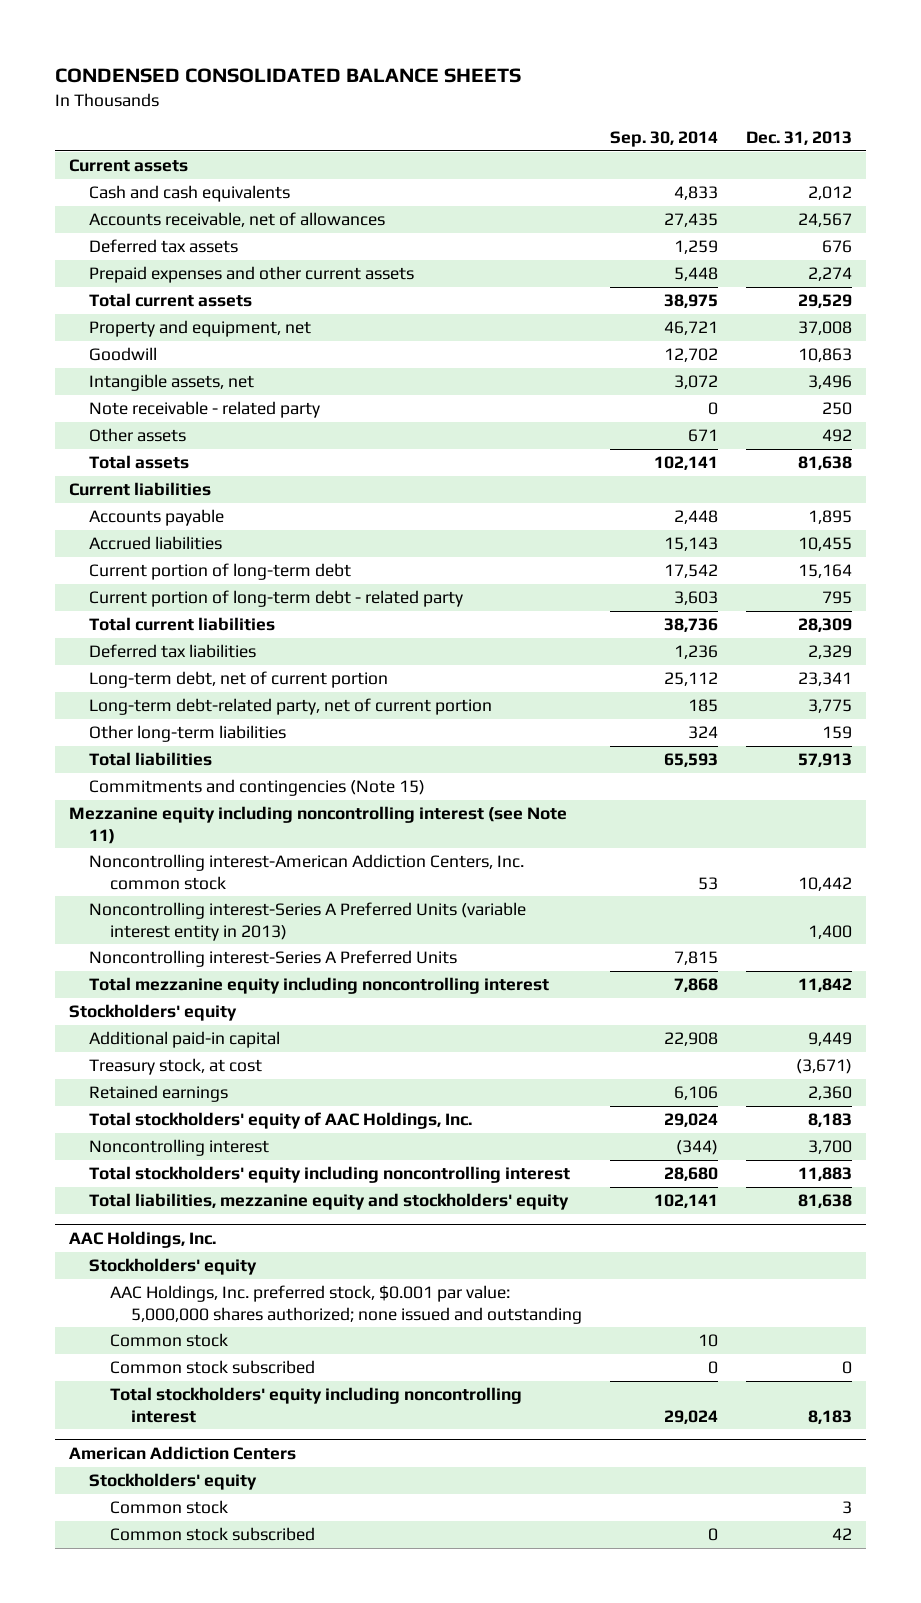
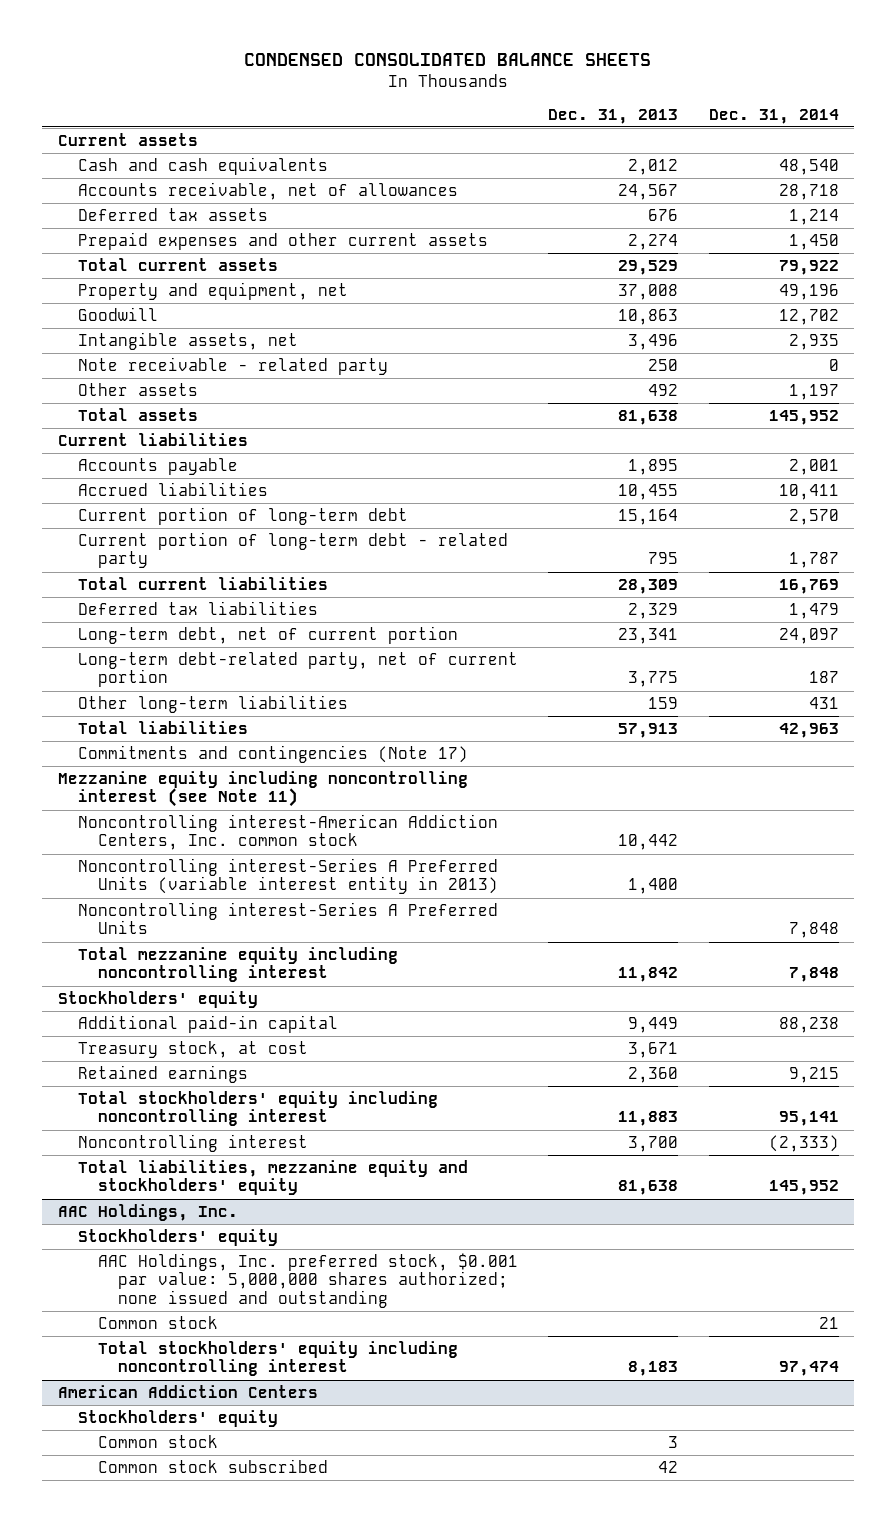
[609,131,718,148] Sep. 30, 2014 -> none
none -> [708,108,839,124] Dec. 31, 2014
[89,779,426,797] Commitments and contingencies (Note 15) -> [77,744,468,763] Commitments and contingencies (Note 17)
[796,1059,853,1075] (3,671) -> [628,1041,679,1058] 3,671
[89,1112,473,1130] Total stockholders' equity of AAC Holdings, Inc. -> none
[89,1139,270,1157] Noncontrolling interest -> [77,1133,308,1152] Noncontrolling interest
[109,1360,315,1375] Common stock subscribed -> none

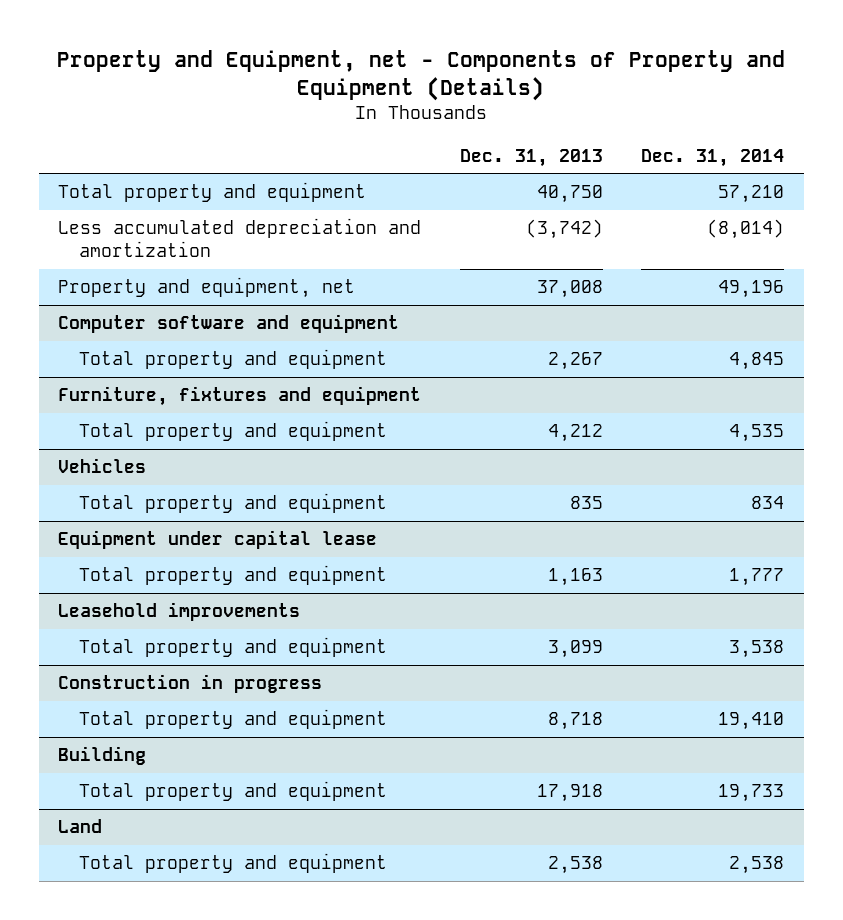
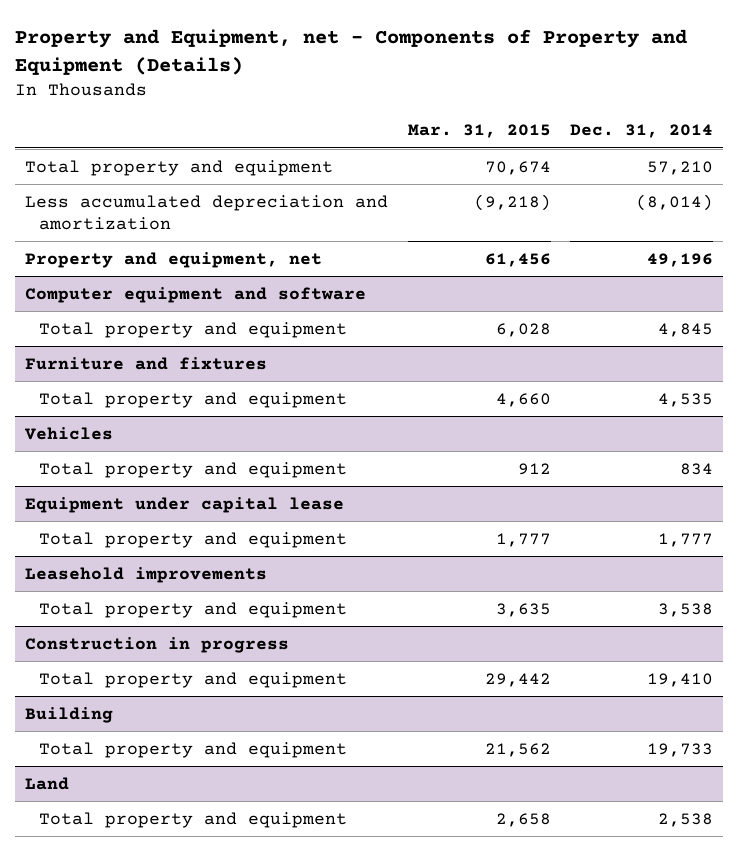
[459,148,603,167] Dec. 31, 2013 -> none
none -> [407,124,551,139] Mar. 31, 2015
[58,314,400,334] Computer software and equipment -> [25,286,367,303] Computer equipment and software
[58,386,422,407] Furniture, fixtures and equipment -> [25,356,268,370] Furniture and fixtures

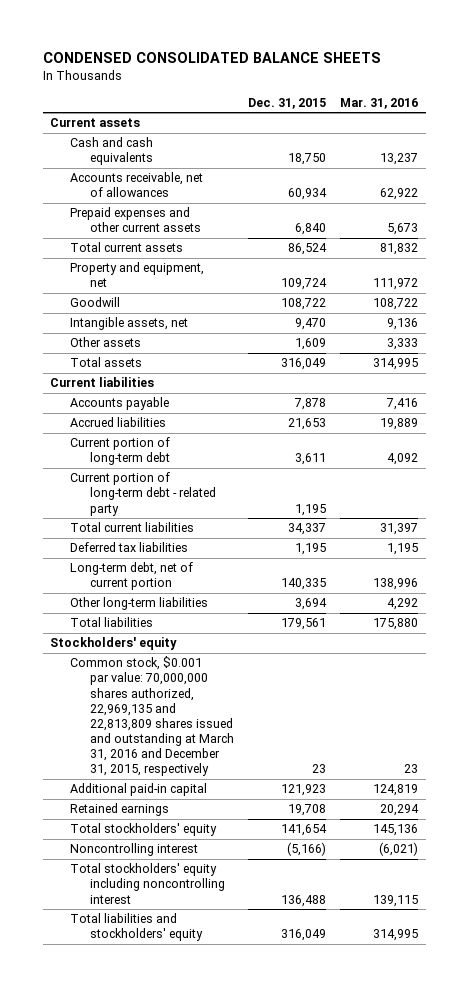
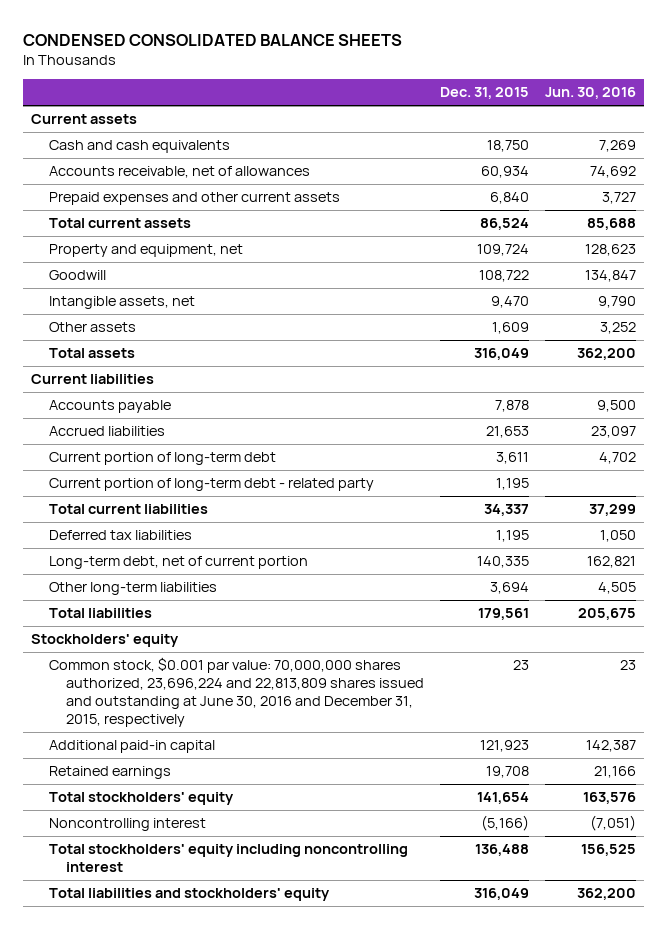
[340,97,419,109] Mar. 31, 2016 -> none
none -> [545,87,637,100] Jun. 30, 2016
[70,656,235,777] Common stock, $0.001 par value: 70,000,000 shares authorized, 22,969,135 and 22,813,809 shares issued and outstanding at March 31, 2016 and December 31, 2015, respectively -> [48,657,425,727] Common stock, $0.001 par value: 70,000,000 shares authorized, 23,696,224 and 22,813,809 shares issued and outstanding at June 30, 2016 and December 31, 2015, respectively

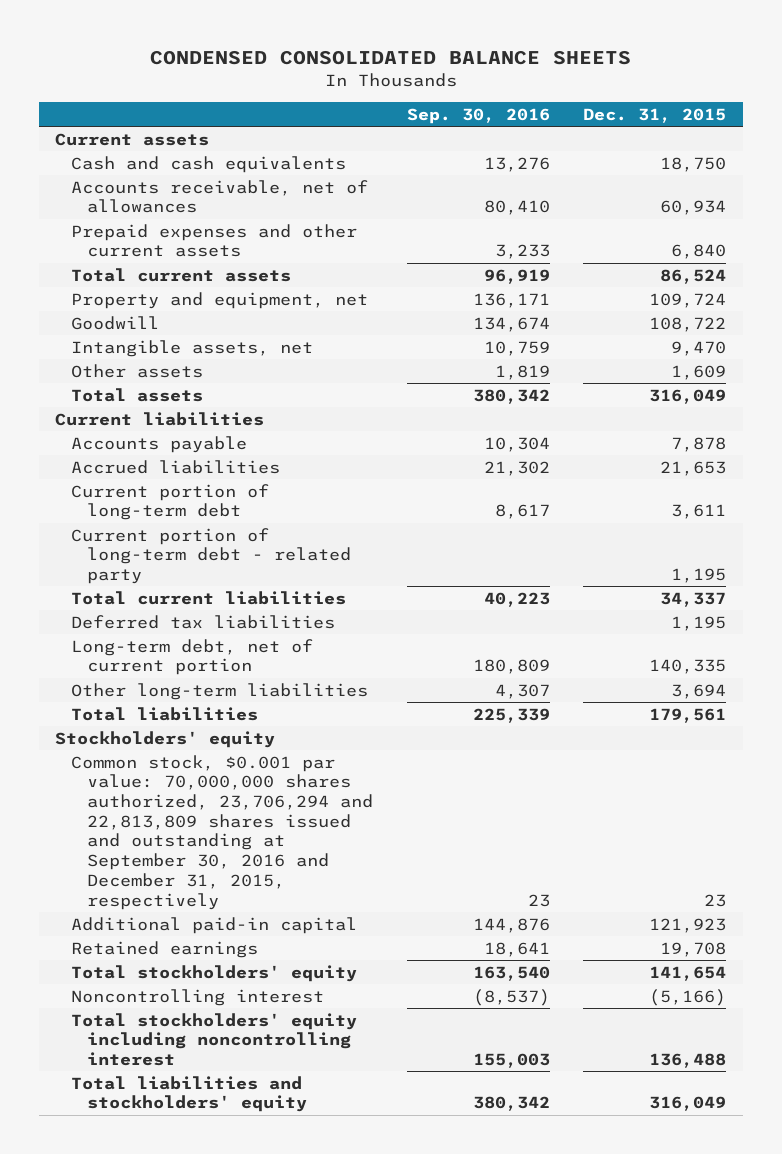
[545,87,637,100] Jun. 30, 2016 -> none
none -> [406,107,550,124] Sep. 30, 2016
[48,657,425,727] Common stock, $0.001 par value: 70,000,000 shares authorized, 23,696,224 and 22,813,809 shares issued and outstanding at June 30, 2016 and December 31, 2015, respectively -> [71,754,374,910] Common stock, $0.001 par value: 70,000,000 shares authorized, 23,706,294 and 22,813,809 shares issued and outstanding at September 30, 2016 and December 31, 2015, respectively

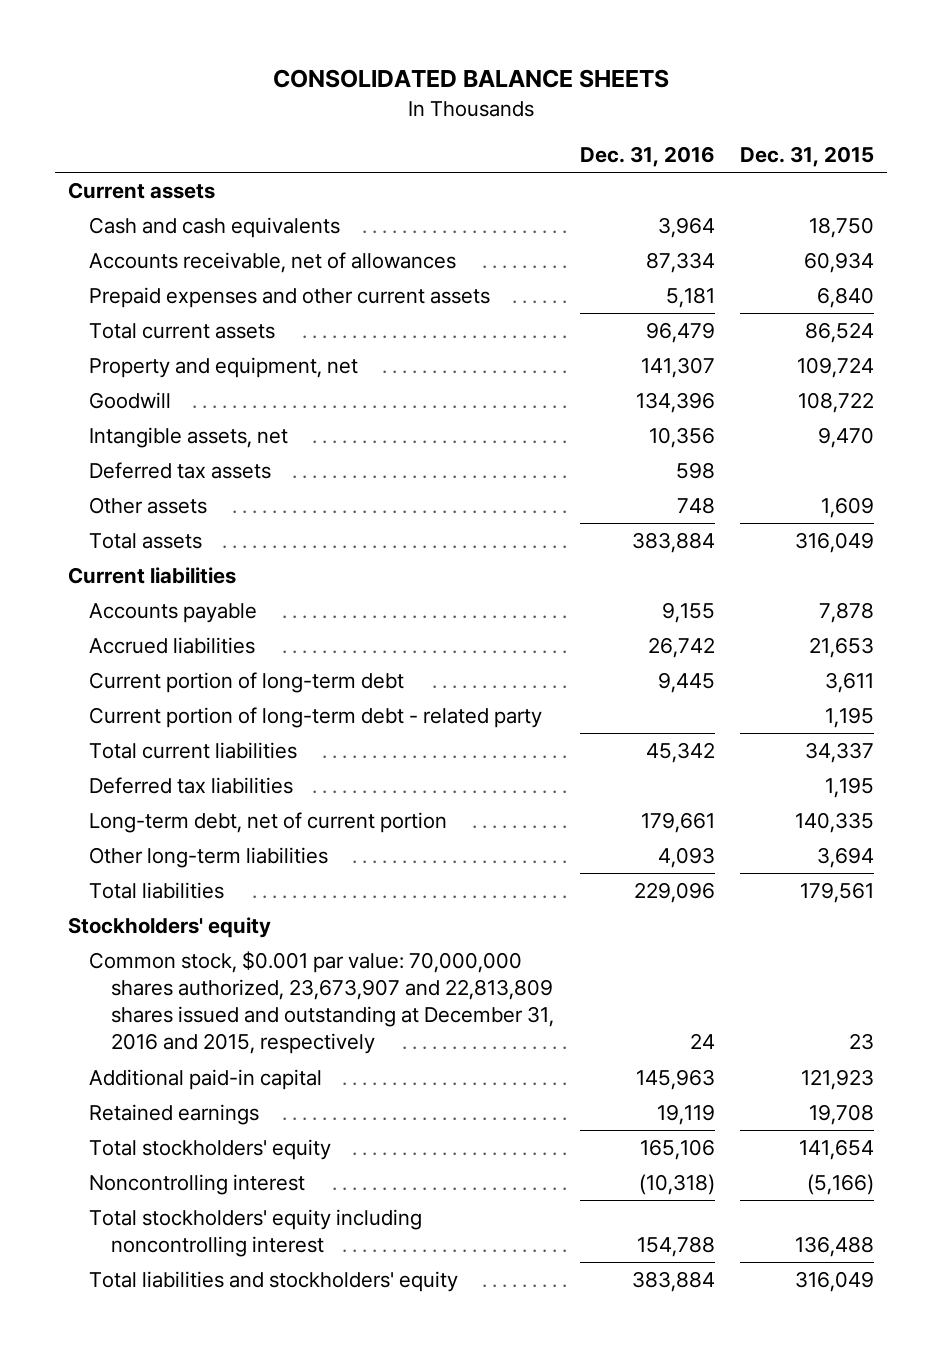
[149,49,631,65] CONDENSED CONSOLIDATED BALANCE SHEETS -> [272,69,669,89] CONSOLIDATED BALANCE SHEETS
[406,107,550,124] Sep. 30, 2016 -> none
none -> [579,146,715,168] Dec. 31, 2016
none -> [89,462,272,480] Deferred tax assets
[71,754,374,910] Common stock, $0.001 par value: 70,000,000 shares authorized, 23,706,294 and 22,813,809 shares issued and outstanding at September 30, 2016 and December 31, 2015, respectively -> [89,951,555,1055] Common stock, $0.001 par value: 70,000,000 shares authorized, 23,673,907 and 22,813,809 shares issued and outstanding at December 31, 2016 and 2015, respectively

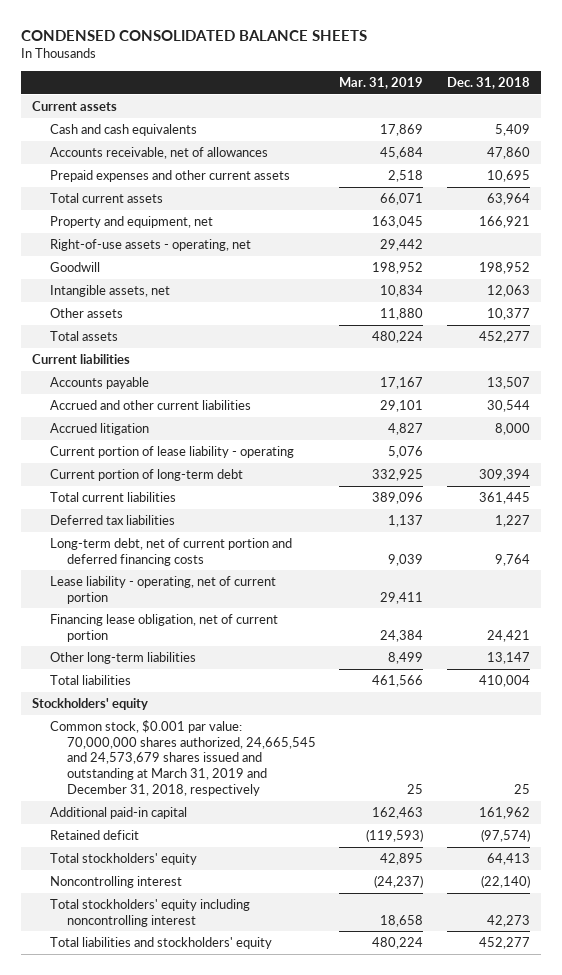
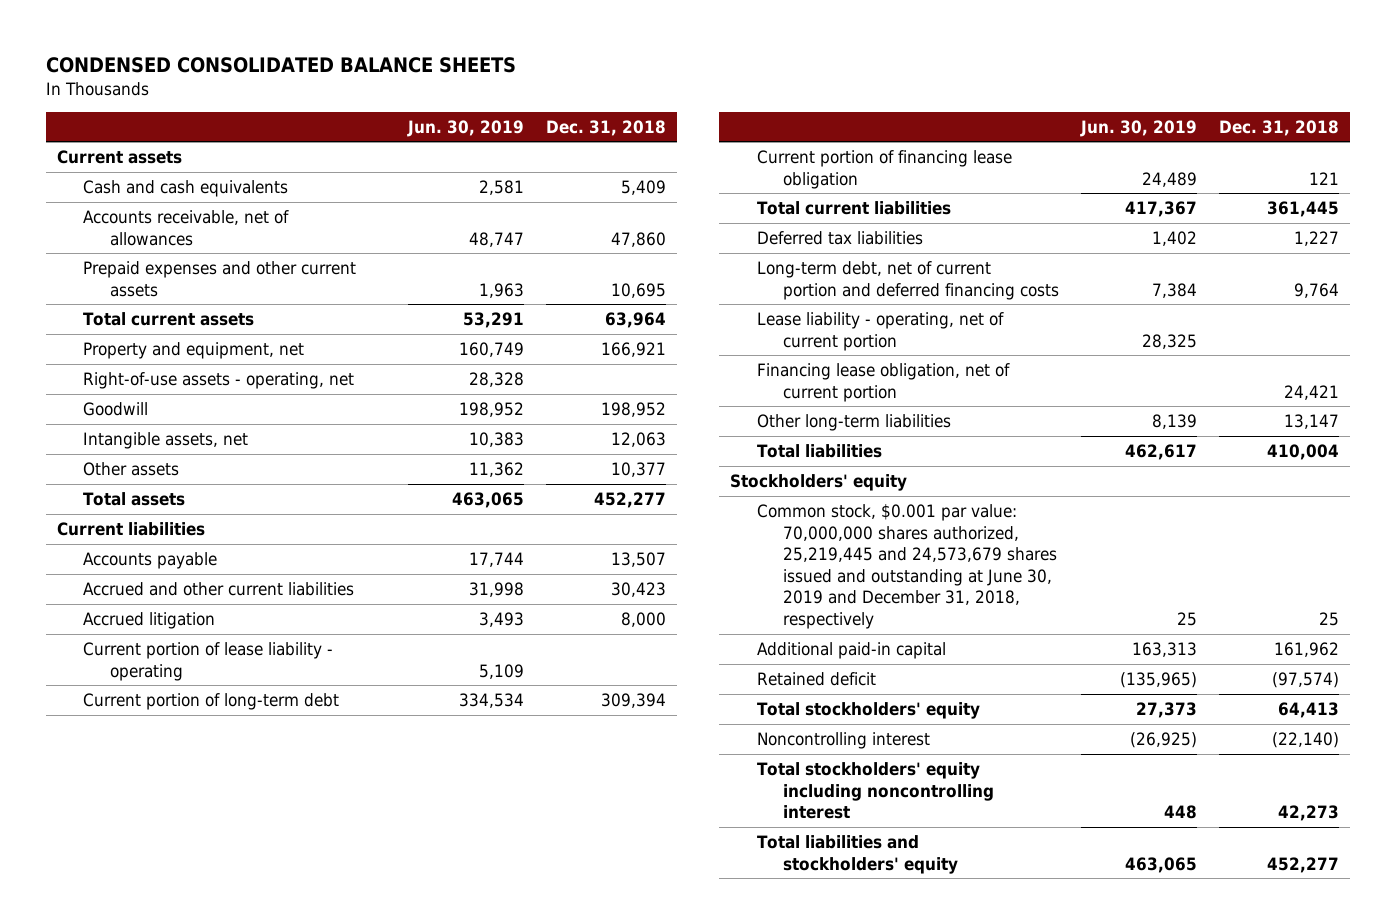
[339,77,424,90] Mar. 31, 2019 -> none
none -> [406,119,524,137] Jun. 30, 2019
[486,399,530,412] 30,544 -> [610,581,666,597] 30,423
none -> [756,149,1012,189] Current portion of financing lease obligation
[49,719,317,796] Common stock, $0.001 par value: 70,000,000 shares authorized, 24,665,545 and 24,573,679 shares issued and outstanding at March 31, 2019 and December 31, 2018, respectively -> [756,503,1058,630] Common stock, $0.001 par value: 70,000,000 shares authorized, 25,219,445 and 24,573,679 shares issued and outstanding at June 30, 2019 and December 31, 2018, respectively

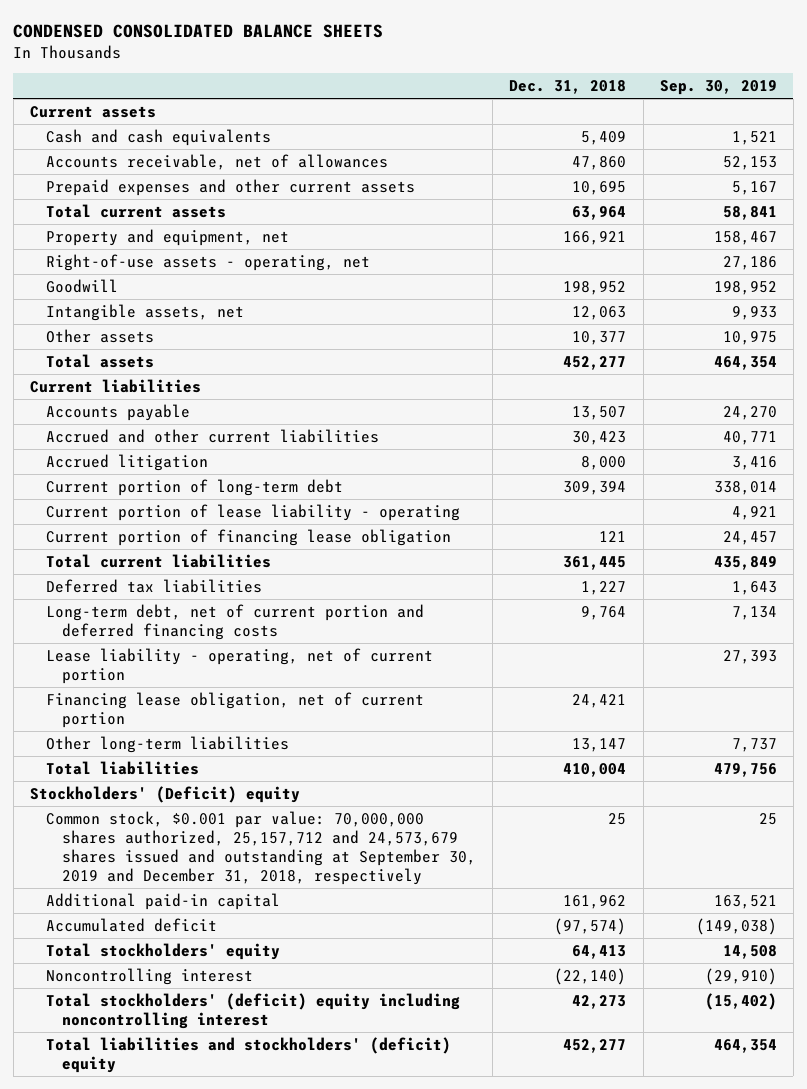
[406,119,524,137] Jun. 30, 2019 -> none
none -> [659,80,777,96] Sep. 30, 2019
[83,641,334,681] Current portion of lease liability - operating -> [46,503,461,521] Current portion of lease liability - operating
[730,473,908,491] Stockholders' equity -> [30,785,301,803] Stockholders' (Deficit) equity
[756,503,1058,630] Common stock, $0.001 par value: 70,000,000 shares authorized, 25,219,445 and 24,573,679 shares issued and outstanding at June 30, 2019 and December 31, 2018, respectively -> [46,810,477,885] Common stock, $0.001 par value: 70,000,000 shares authorized, 25,157,712 and 24,573,679 shares issued and outstanding at September 30, 2019 and December 31, 2018, respectively
[756,671,876,686] Retained deficit -> [46,917,218,932] Accumulated deficit
[756,761,995,820] Total stockholders' equity including noncontrolling interest -> [46,992,461,1029] Total stockholders' (deficit) equity including noncontrolling interest
[756,834,959,874] Total liabilities and stockholders' equity -> [46,1036,452,1073] Total liabilities and stockholders' (deficit) equity

